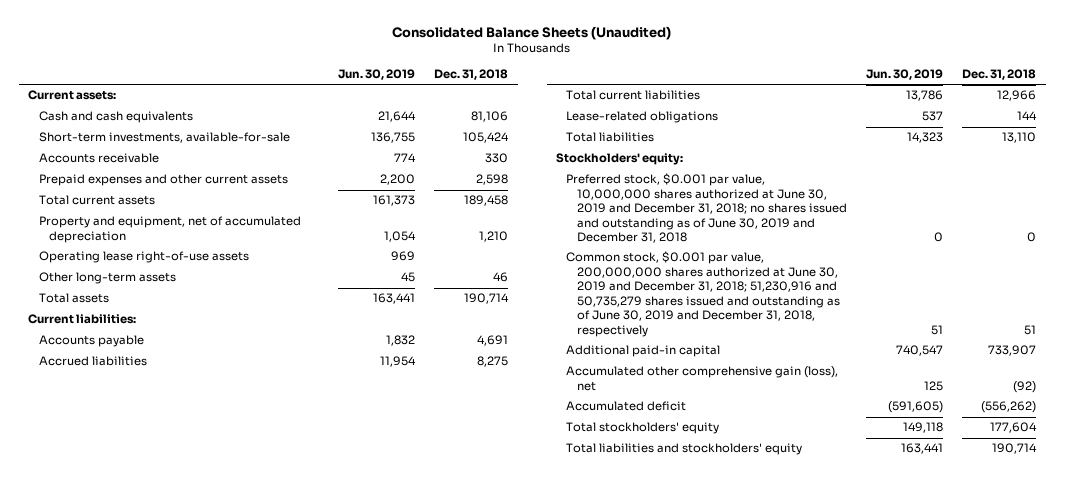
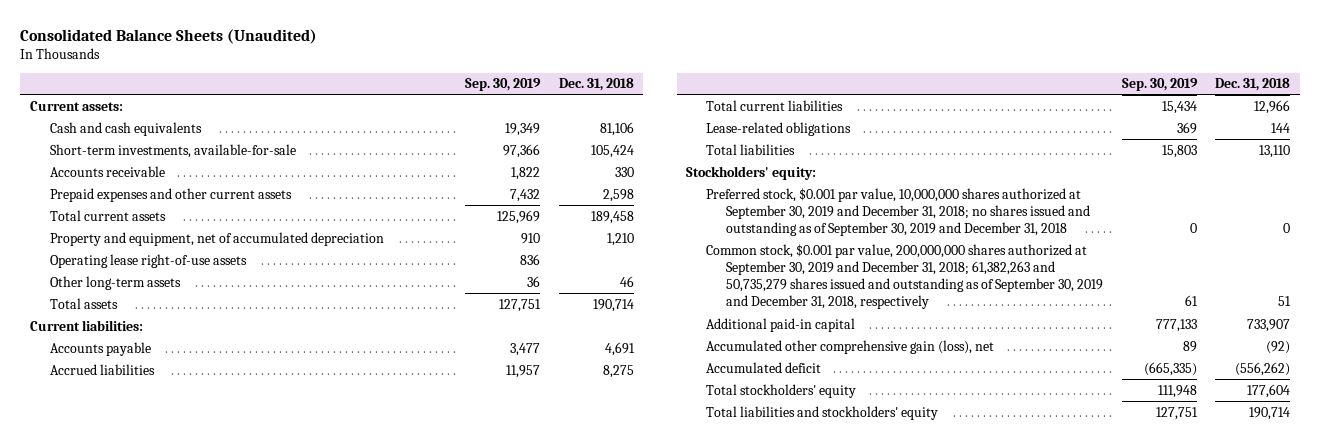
[337,69,415,81] Jun. 30, 2019 -> none
none -> [465,78,542,92] Sep. 30, 2019
[566,173,847,244] Preferred stock, $0.001 par value, 10,000,000 shares authorized at June 30, 2019 and December 31, 2018; no shares issued and outstanding as of June 30, 2019 and December 31, 2018 -> [706,187,1091,236] Preferred stock, $0.001 par value, 10,000,000 shares authorized at September 30, 2019 and December 31, 2018; no shares issued and outstanding as of September 30, 2019 and December 31, 2018
[566,251,840,337] Common stock, $0.001 par value, 200,000,000 shares authorized at June 30, 2019 and December 31, 2018; 51,230,916 and 50,735,279 shares issued and outstanding as of June 30, 2019 and December 31, 2018, respectively -> [706,243,1104,310] Common stock, $0.001 par value, 200,000,000 shares authorized at September 30, 2019 and December 31, 2018; 61,382,263 and 50,735,279 shares issued and outstanding as of September 30, 2019 and December 31, 2018, respectively

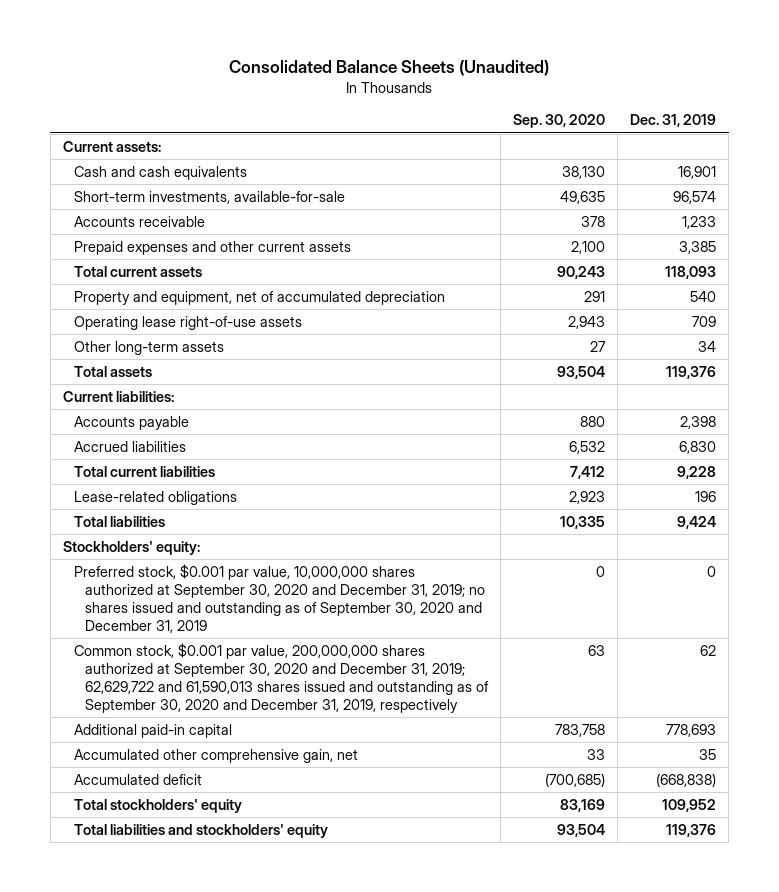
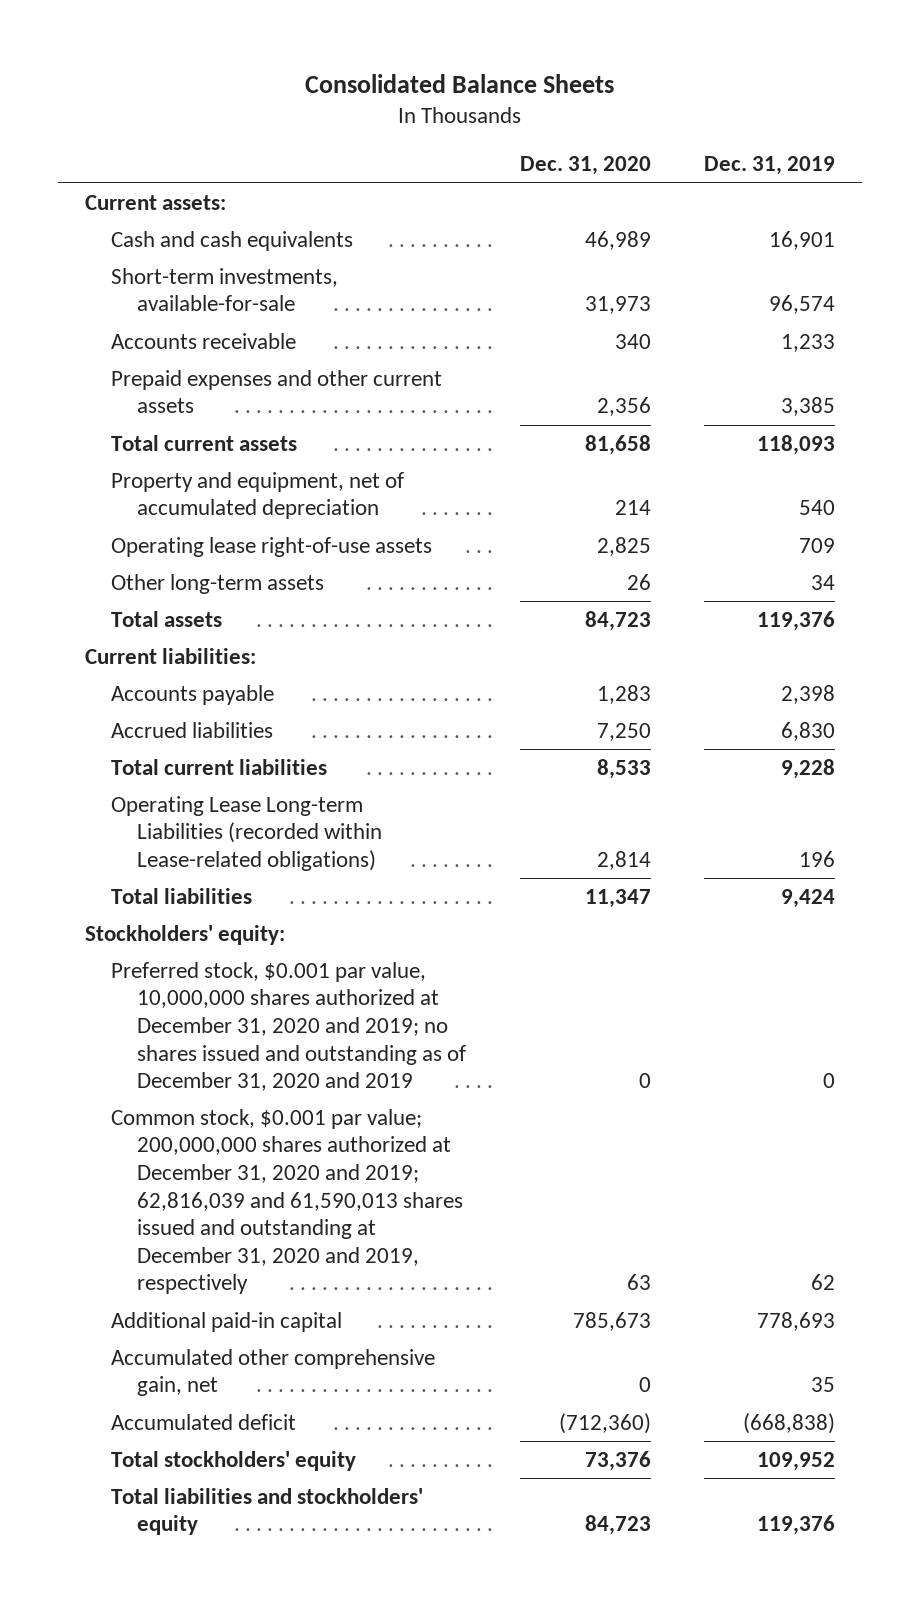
[229,59,550,76] Consolidated Balance Sheets (Unaudited) -> [304,73,614,93] Consolidated Balance Sheets
[512,114,605,129] Sep. 30, 2020 -> none
none -> [519,156,651,176] Dec. 31, 2020
[73,490,237,505] Lease-related obligations -> [110,795,383,871] Operating Lease Long-term Liabilities (recorded within Lease-related obligations)
[73,563,485,634] Preferred stock, $0.001 par value, 10,000,000 shares authorized at September 30, 2020 and December 31, 2019; no shares issued and outstanding as of September 30, 2020 and December 31, 2019 -> [110,961,467,1092] Preferred stock, $0.001 par value, 10,000,000 shares authorized at December 31, 2020 and 2019; no shares issued and outstanding as of December 31, 2020 and 2019
[73,642,489,714] Common stock, $0.001 par value, 200,000,000 shares authorized at September 30, 2020 and December 31, 2019; 62,629,722 and 61,590,013 shares issued and outstanding as of September 30, 2020 and December 31, 2019, respectively -> [110,1108,464,1295] Common stock, $0.001 par value; 200,000,000 shares authorized at December 31, 2020 and 2019; 62,816,039 and 61,590,013 shares issued and outstanding at December 31, 2020 and 2019, respectively

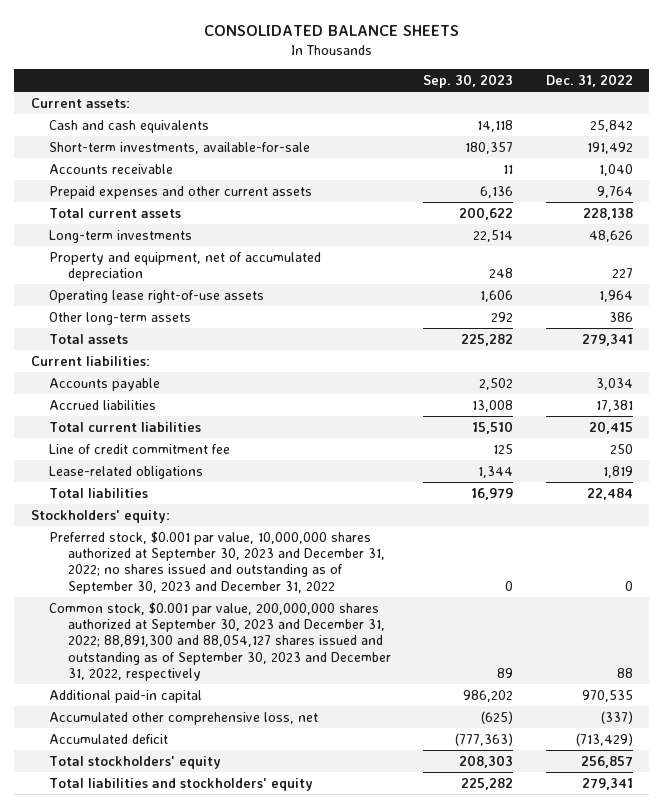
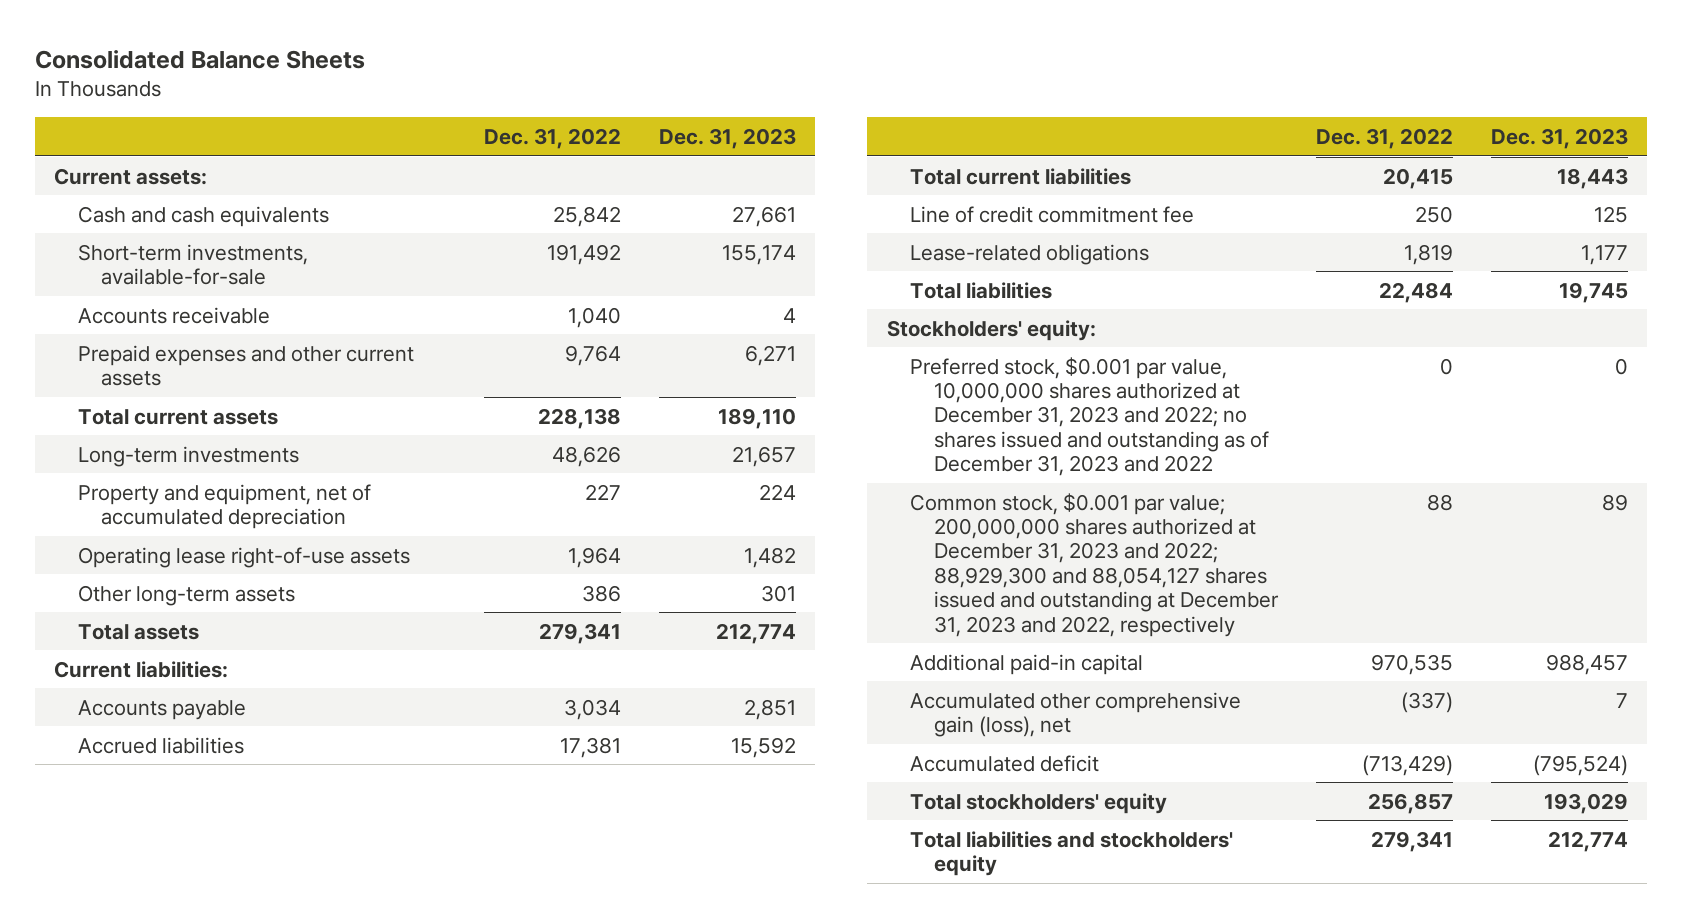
[203,25,459,37] CONSOLIDATED BALANCE SHEETS -> [35,49,366,69] Consolidated Balance Sheets
[423,74,514,89] Sep. 30, 2023 -> none
none -> [658,128,796,150] Dec. 31, 2023
[49,530,385,594] Preferred stock, $0.001 par value, 10,000,000 shares authorized at September 30, 2023 and December 31, 2022; no shares issued and outstanding as of September 30, 2023 and December 31, 2022 -> [910,356,1269,477] Preferred stock, $0.001 par value, 10,000,000 shares authorized at December 31, 2023 and 2022; no shares issued and outstanding as of December 31, 2023 and 2022
[49,601,391,682] Common stock, $0.001 par value, 200,000,000 shares authorized at September 30, 2023 and December 31, 2022; 88,891,300 and 88,054,127 shares issued and outstanding as of September 30, 2023 and December 31, 2022, respectively -> [910,492,1279,637] Common stock, $0.001 par value; 200,000,000 shares authorized at December 31, 2023 and 2022; 88,929,300 and 88,054,127 shares issued and outstanding at December 31, 2023 and 2022, respectively
[49,711,319,725] Accumulated other comprehensive loss, net -> [910,691,1242,737] Accumulated other comprehensive gain (loss), net

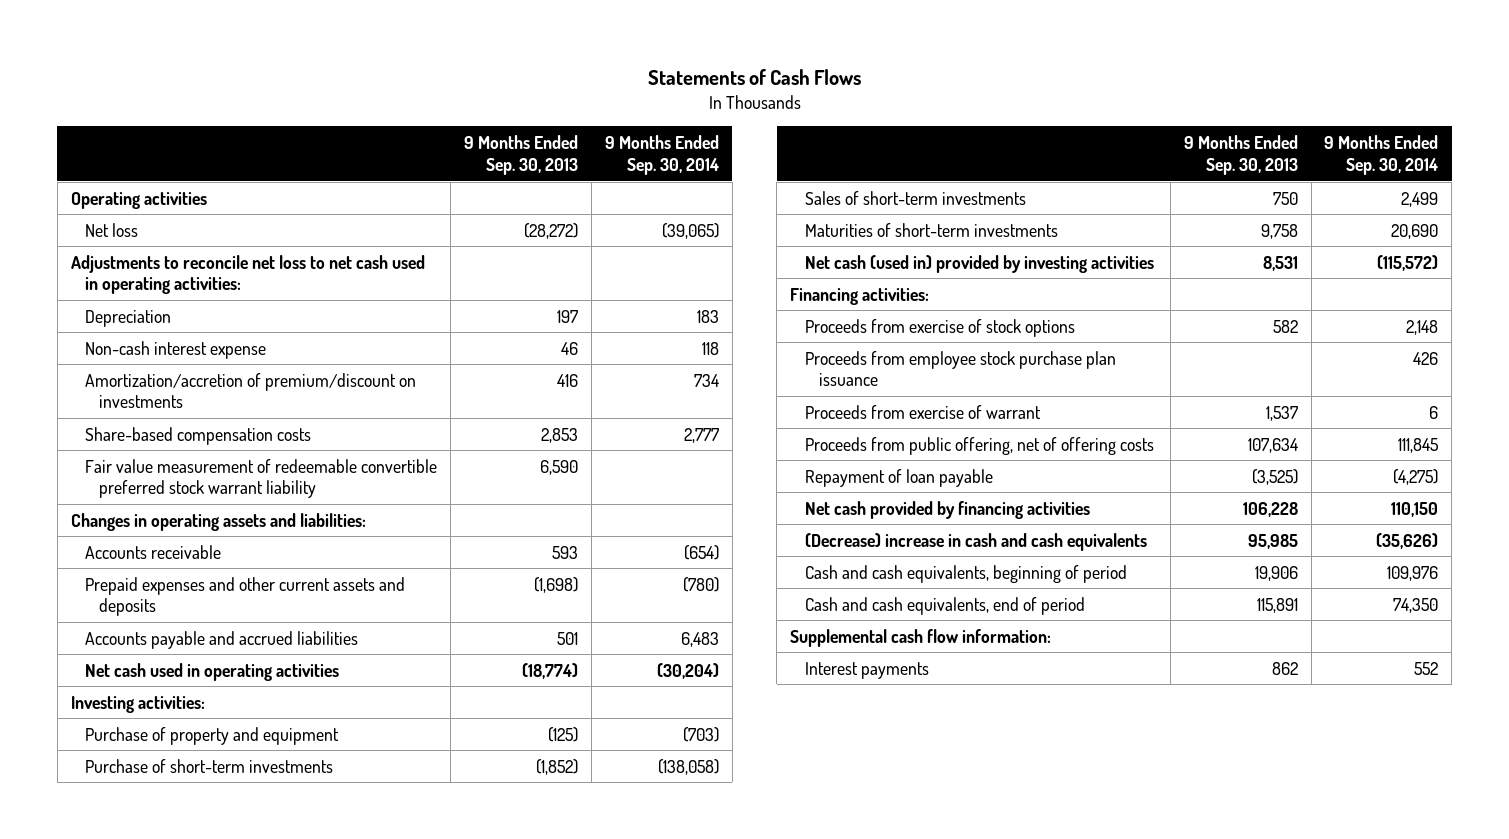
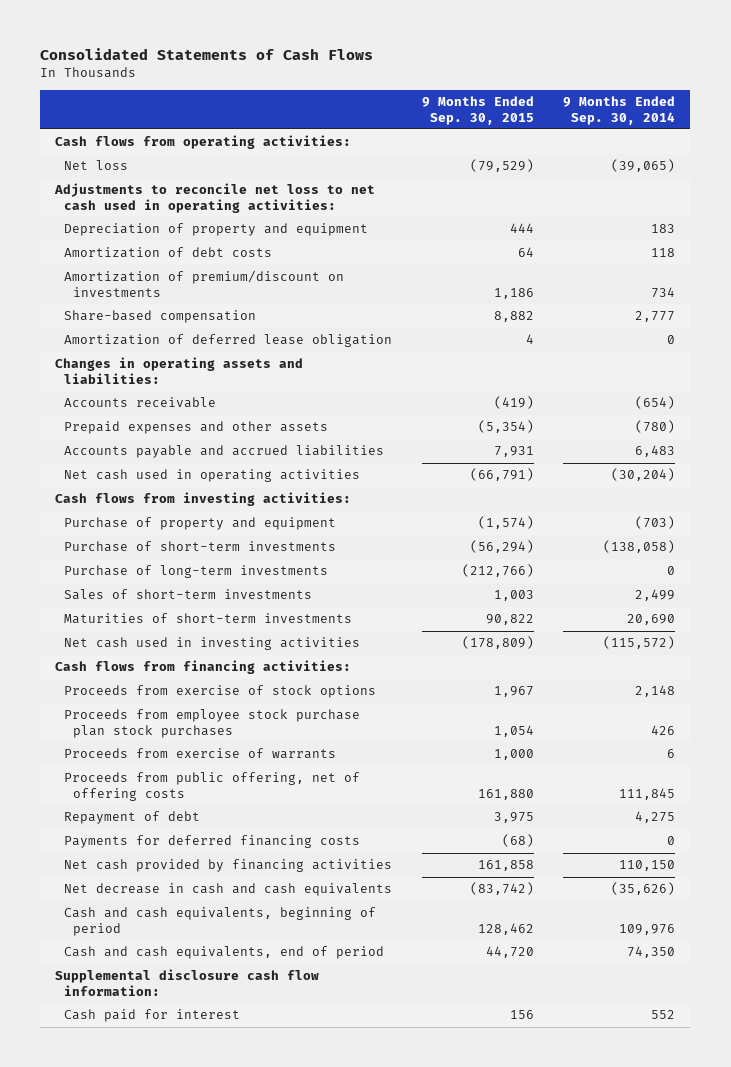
[647,68,861,85] Statements of Cash Flows -> [40,48,374,61] Consolidated Statements of Cash Flows
[463,135,578,175] 9 Months Ended Sep. 30, 2013 -> none
none -> [421,96,534,125] 9 Months Ended Sep. 30, 2015
[70,191,207,209] Operating activities -> [55,135,352,150] Cash flows from operating activities:
[84,458,437,499] Fair value measurement of redeemable convertible preferred stock warrant liability -> none
[84,309,171,327] Depreciation -> [64,223,369,237] Depreciation of property and equipment
[84,340,266,359] Non-cash interest expense -> [64,247,273,259] Amortization of debt costs
[84,372,416,409] Amortization/accretion of premium/discount on investments -> [64,270,345,297] Amortization of premium/discount on investments
[84,426,311,445] Share-based compensation costs -> [64,310,257,324] Share-based compensation
none -> [64,334,393,348] Amortization of deferred lease obligation
[84,576,405,617] Prepaid expenses and other current assets and deposits -> [64,421,329,435] Prepaid expenses and other assets
[70,695,205,713] Investing activities: -> [55,492,352,507] Cash flows from investing activities:
none -> [64,565,329,579] Purchase of long-term investments
[804,254,1154,273] Net cash (used in) provided by investing activities -> [64,637,361,651] Net cash used in investing activities
[790,287,930,305] Financing activities: -> [55,660,352,675] Cash flows from financing activities:
[804,350,1116,387] Proceeds from employee stock purchase plan issuance -> [64,709,361,738] Proceeds from employee stock purchase plan stock purchases
[804,404,1041,419] Proceeds from exercise of warrant -> [64,748,337,760] Proceeds from exercise of warrants
[804,468,993,487] Repayment of loan payable -> none
none -> [64,811,201,825] Repayment of debt
none -> [64,835,361,849] Payments for deferred financing costs
[804,532,1147,551] (Decrease) increase in cash and cash equivalents -> [64,883,393,897] Net decrease in cash and cash equivalents
[790,628,1052,647] Supplemental cash flow information: -> [55,969,320,996] Supplemental disclosure cash flow information:
[804,661,929,679] Interest payments -> [64,1009,241,1023] Cash paid for interest

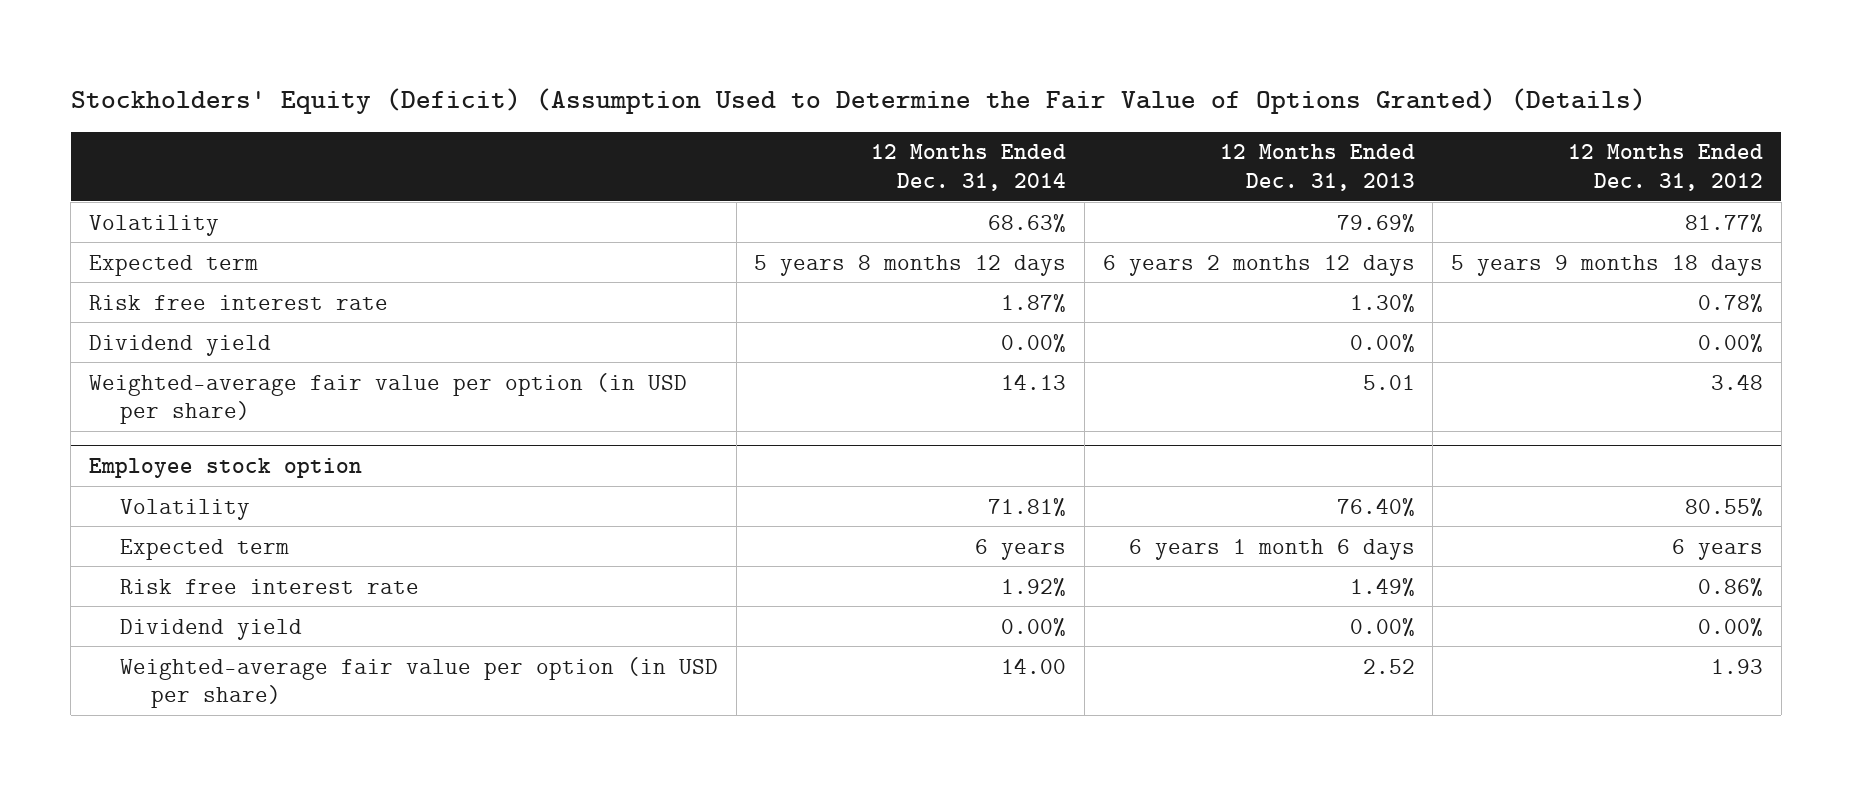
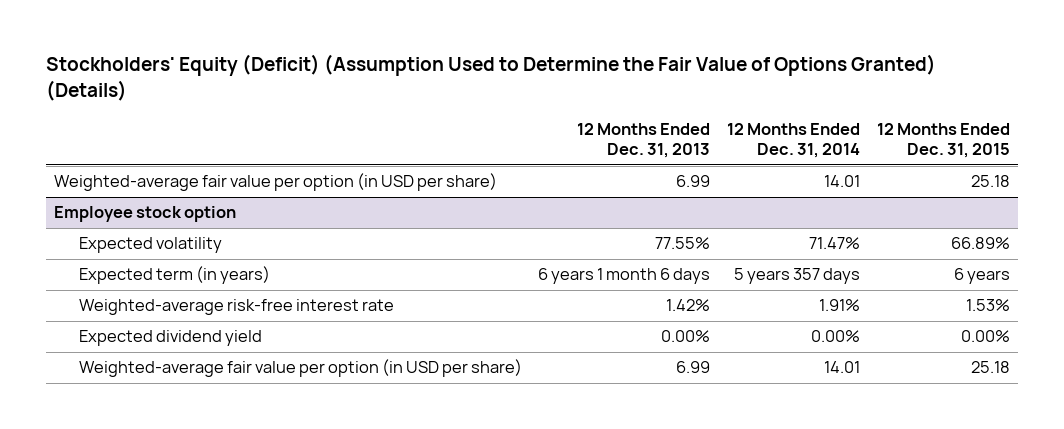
[1568,144,1764,191] 12 Months Ended Dec. 31, 2012 -> none
none -> [876,122,1010,159] 12 Months Ended Dec. 31, 2015
[89,214,220,236] Volatility -> none
[89,254,259,276] Expected term -> none
[89,294,389,310] Risk free interest rate -> none
[89,334,272,356] Dividend yield -> none
[1001,373,1067,390] 14.13 -> [824,175,861,188] 14.01
[1362,374,1415,390] 5.01 -> [676,175,711,188] 6.99
[119,498,250,520] Volatility -> [78,237,222,254] Expected volatility
[988,497,1067,517] 71.81% -> [809,237,861,250] 71.47%
[1336,497,1415,517] 76.40% -> [655,237,711,250] 77.55%
[119,538,289,560] Expected term -> [78,266,270,285] Expected term (in years)
[975,538,1067,560] 6 years -> [734,268,861,285] 5 years 357 days
[119,578,419,594] Risk free interest rate -> [78,299,394,316] Weighted-average risk-free interest rate
[1001,577,1067,597] 1.92% -> [819,299,861,312] 1.91%
[1349,577,1415,597] 1.49% -> [666,299,711,312] 1.42%
[119,618,302,640] Dividend yield -> [78,330,262,347] Expected dividend yield
[1001,657,1067,674] 14.00 -> [824,361,861,374] 14.01
[1362,658,1415,674] 2.52 -> [676,361,711,374] 6.99

